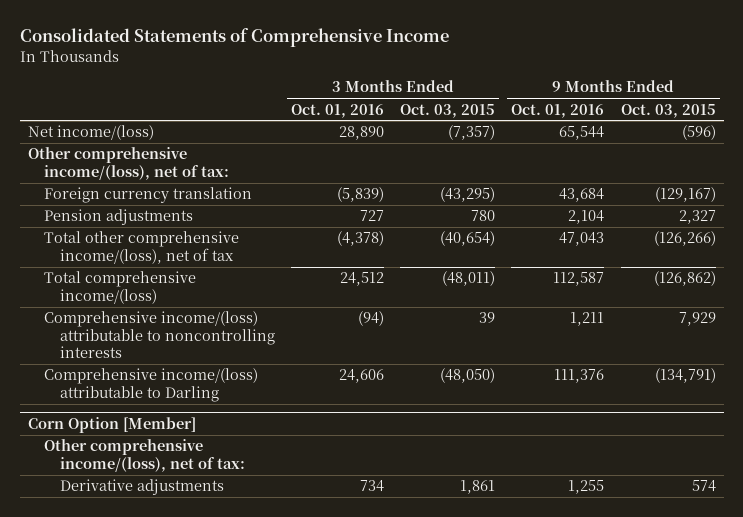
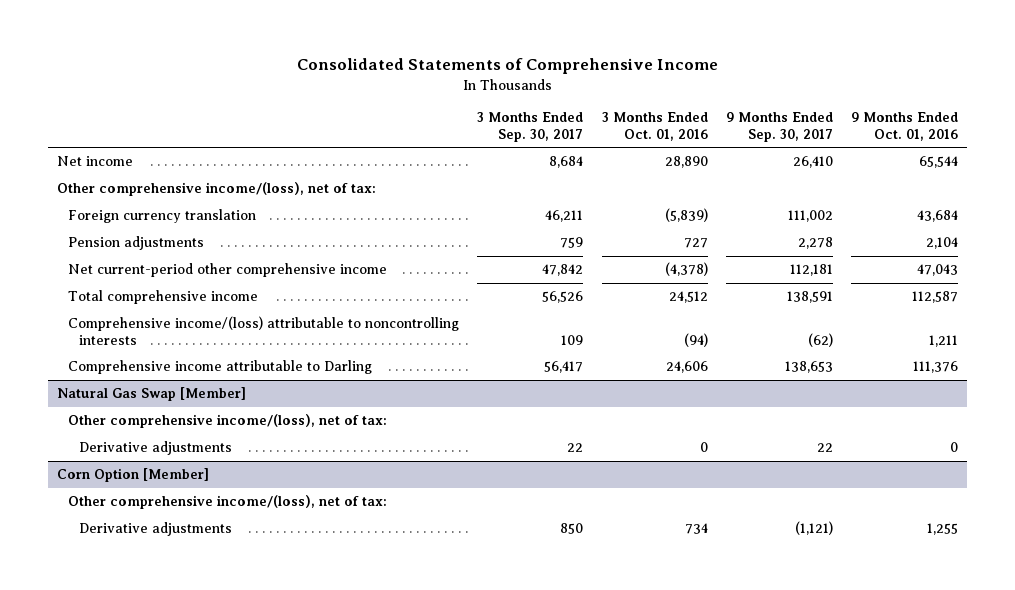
[400,103,496,118] Oct. 03, 2015 -> none
[620,103,716,118] Oct. 03, 2015 -> none
none -> [477,112,584,142] 3 Months Ended Sep. 30, 2017
none -> [725,112,833,142] 9 Months Ended Sep. 30, 2017
[27,125,154,141] Net income/(loss) -> [57,156,134,167] Net income
[44,231,240,264] Total other comprehensive income/(loss), net of tax -> [68,263,388,278] Net current-period other comprehensive income
[44,271,197,304] Total comprehensive income/(loss) -> [68,290,259,305] Total comprehensive income
[44,368,259,402] Comprehensive income/(loss) attributable to Darling -> [68,360,373,375] Comprehensive income attributable to Darling
none -> [57,387,247,402] Natural Gas Swap [Member]
none -> [68,414,388,429] Other comprehensive income/(loss), net of tax:
none -> [79,441,233,456] Derivative adjustments

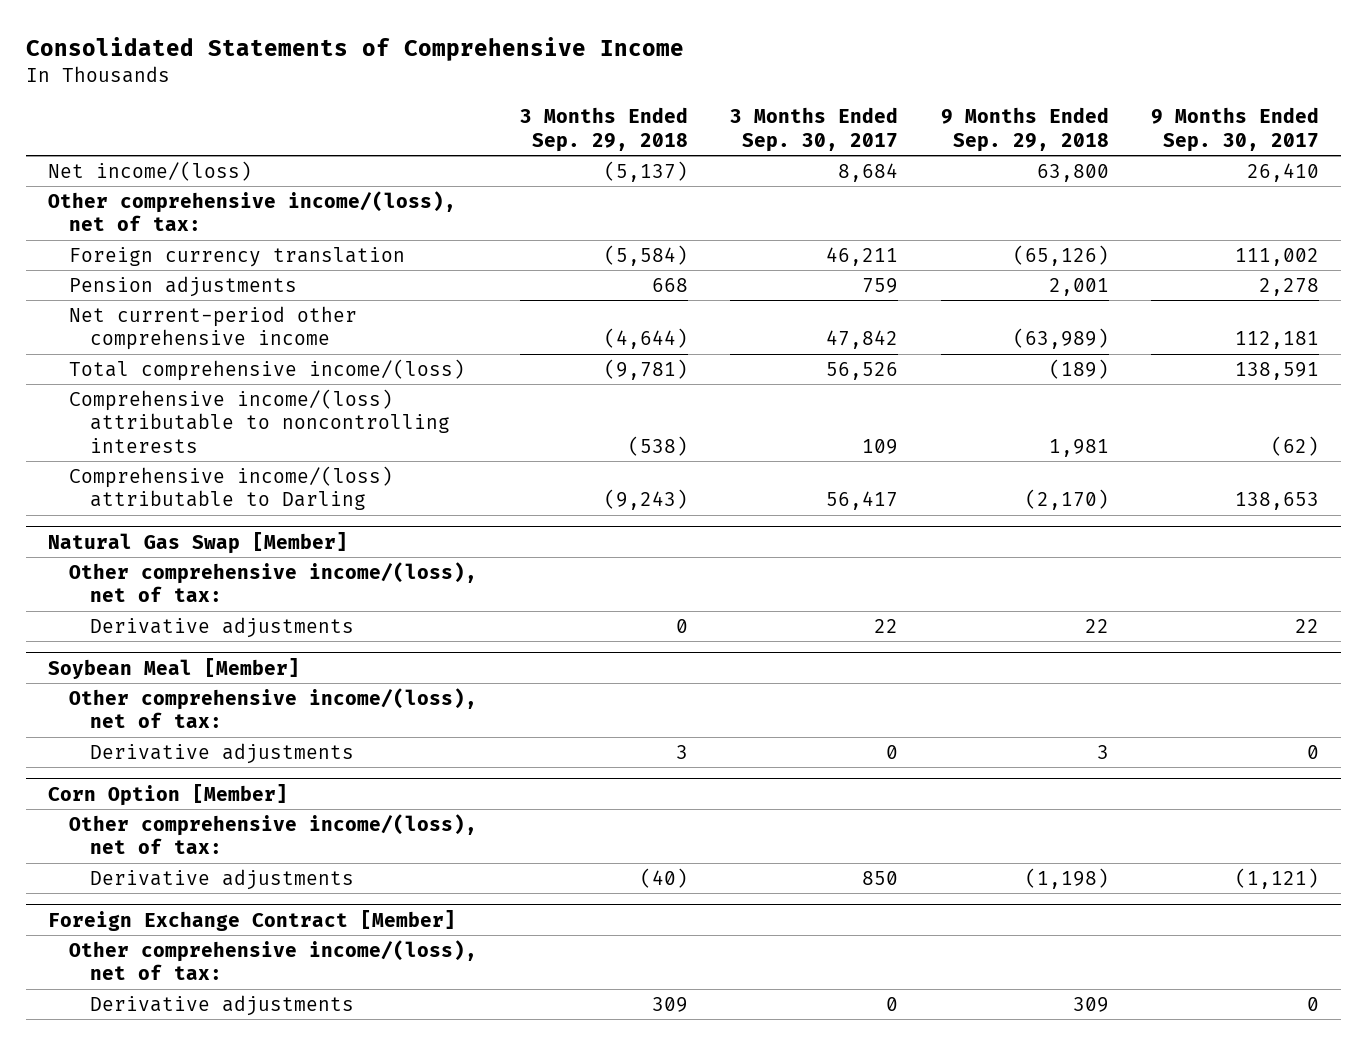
[601,112,708,141] 3 Months Ended Oct. 01, 2016 -> none
[850,112,958,141] 9 Months Ended Oct. 01, 2016 -> none
none -> [519,107,688,152] 3 Months Ended Sep. 29, 2018
none -> [940,107,1109,152] 9 Months Ended Sep. 29, 2018
[57,156,134,167] Net income -> [47,160,252,181] Net income/(loss)
[68,290,259,305] Total comprehensive income -> [68,358,465,381] Total comprehensive income/(loss)
[68,360,373,375] Comprehensive income attributable to Darling -> [68,465,393,511] Comprehensive income/(loss) attributable to Darling
none -> [47,657,300,679] Soybean Meal [Member]
none -> [68,687,477,729] Other comprehensive income/(loss), net of tax:
none -> [90,742,355,764] Derivative adjustments
none -> [47,909,456,931] Foreign Exchange Contract [Member]
none -> [68,939,477,981] Other comprehensive income/(loss), net of tax:
none -> [90,994,355,1016] Derivative adjustments

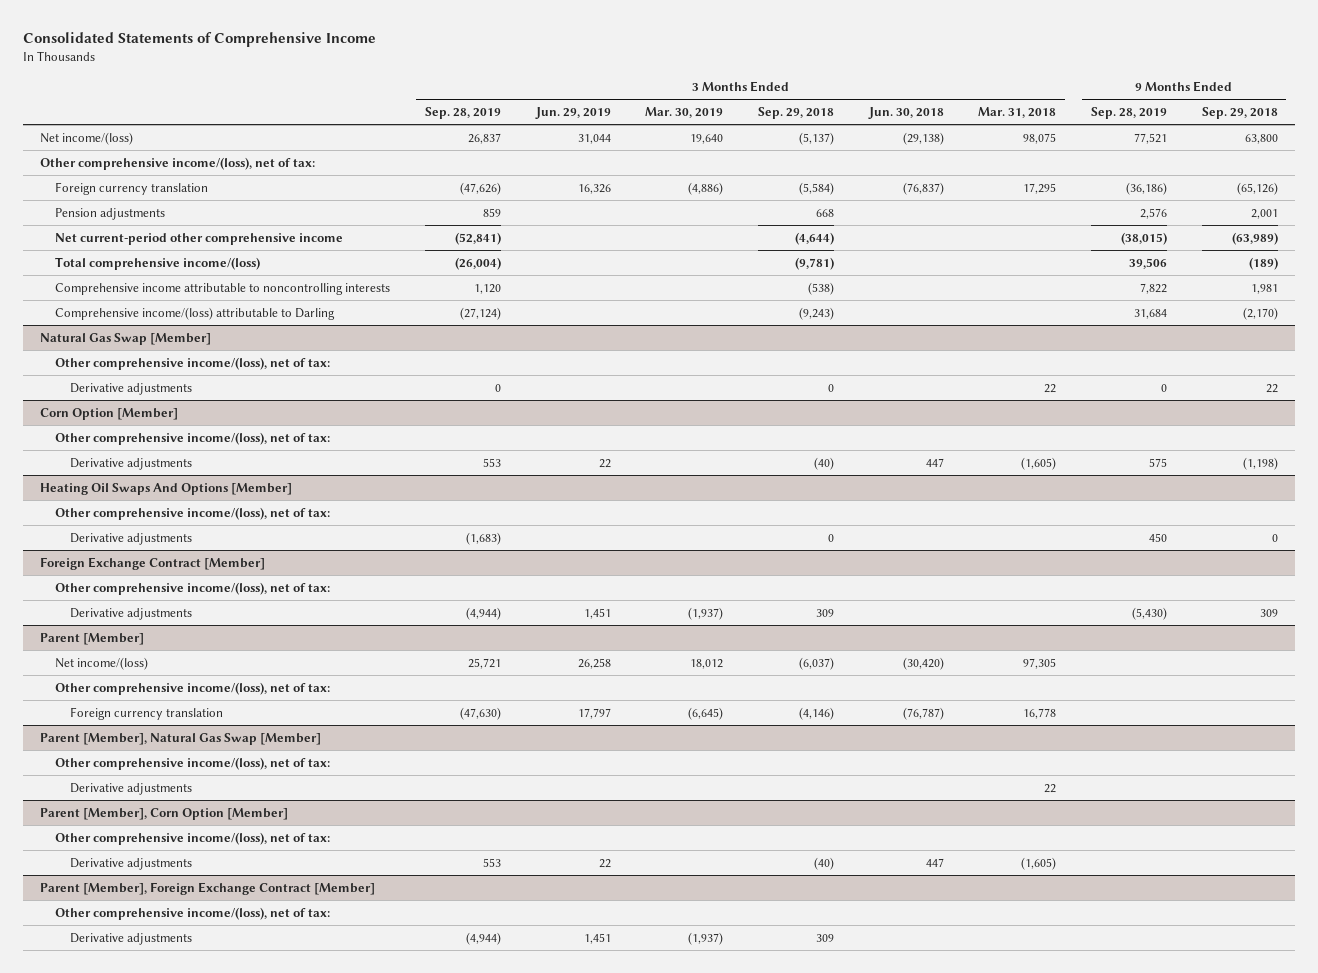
[730,107,899,152] 3 Months Ended Sep. 30, 2017 -> none
[1151,107,1320,152] 9 Months Ended Sep. 30, 2017 -> none
none -> [425,106,502,119] Sep. 28, 2019
none -> [534,106,611,119] Jun. 29, 2019
none -> [645,106,724,118] Mar. 30, 2019
none -> [867,106,944,119] Jun. 30, 2018
none -> [978,106,1057,118] Mar. 31, 2018
none -> [1091,106,1168,119] Sep. 28, 2019
[68,388,451,453] Comprehensive income/(loss) attributable to noncontrolling interests -> [55,282,391,295] Comprehensive income attributable to noncontrolling interests
[47,657,300,679] Soybean Meal [Member] -> none
[68,687,477,729] Other comprehensive income/(loss), net of tax: -> none
[90,742,355,764] Derivative adjustments -> none
none -> [40,482,293,495] Heating Oil Swaps And Options [Member]
none -> [55,506,331,520] Other comprehensive income/(loss), net of tax:
none -> [70,532,193,545] Derivative adjustments
none -> [40,632,145,645] Parent [Member]
none -> [55,656,149,670] Net income/(loss)
none -> [55,681,331,695] Other comprehensive income/(loss), net of tax:
none -> [70,706,224,720] Foreign currency translation
none -> [40,732,322,745] Parent [Member], Natural Gas Swap [Member]
none -> [55,756,331,770] Other comprehensive income/(loss), net of tax:
none -> [70,782,193,795] Derivative adjustments
none -> [40,807,289,820] Parent [Member], Corn Option [Member]
none -> [55,831,331,845] Other comprehensive income/(loss), net of tax:
none -> [70,857,193,870] Derivative adjustments
none -> [40,881,376,895] Parent [Member], Foreign Exchange Contract [Member]
none -> [55,906,331,920] Other comprehensive income/(loss), net of tax:
none -> [70,932,193,945] Derivative adjustments

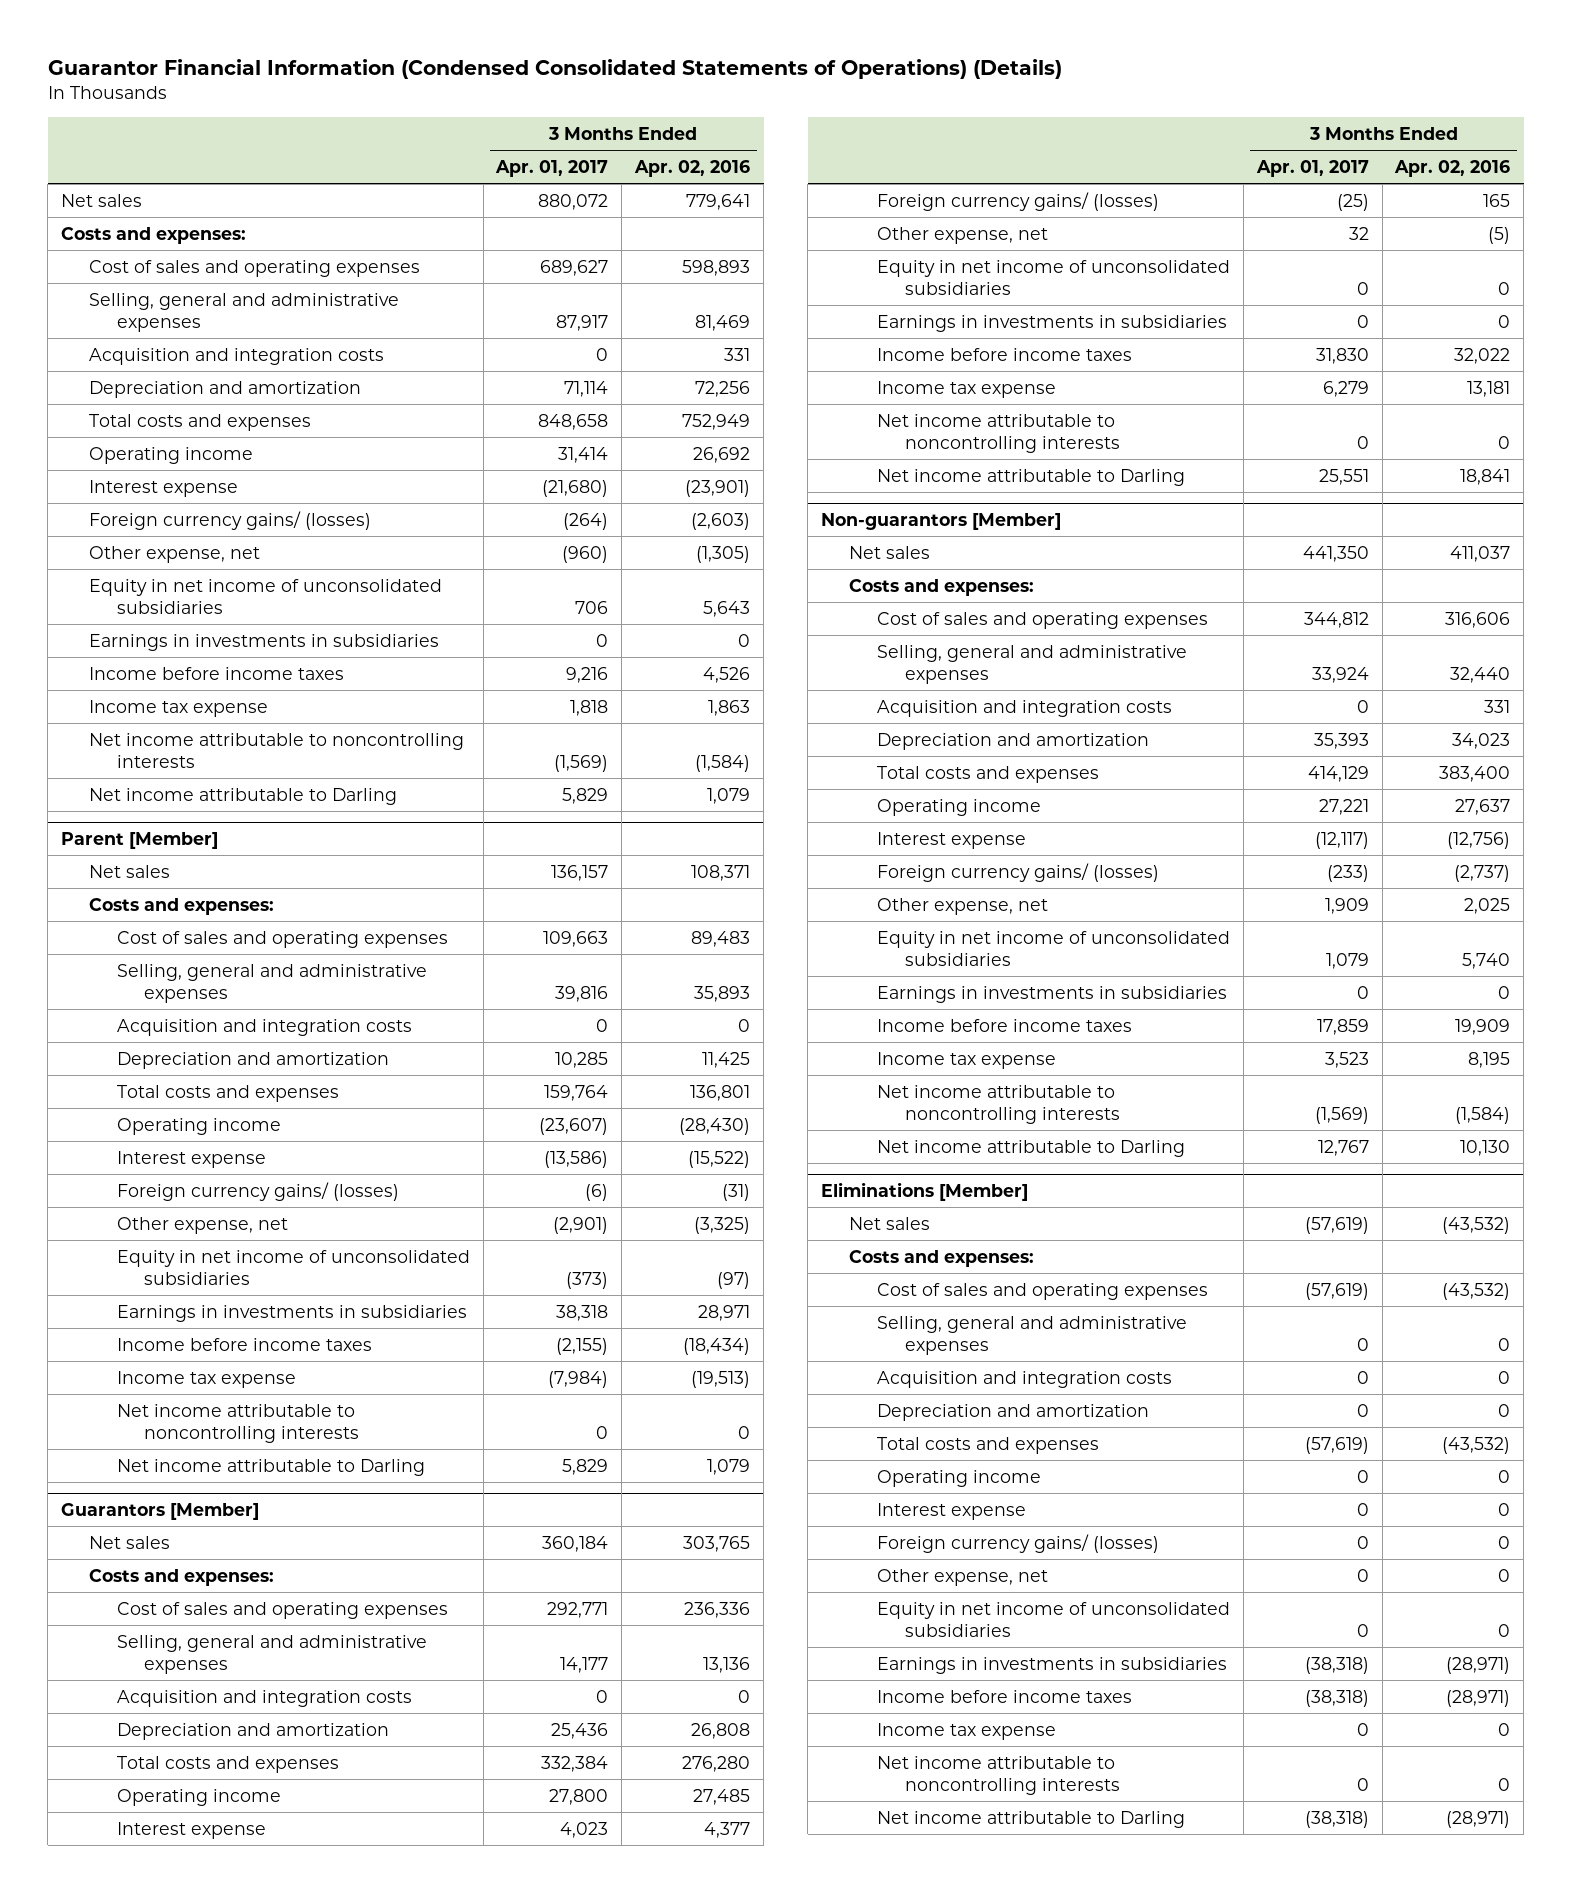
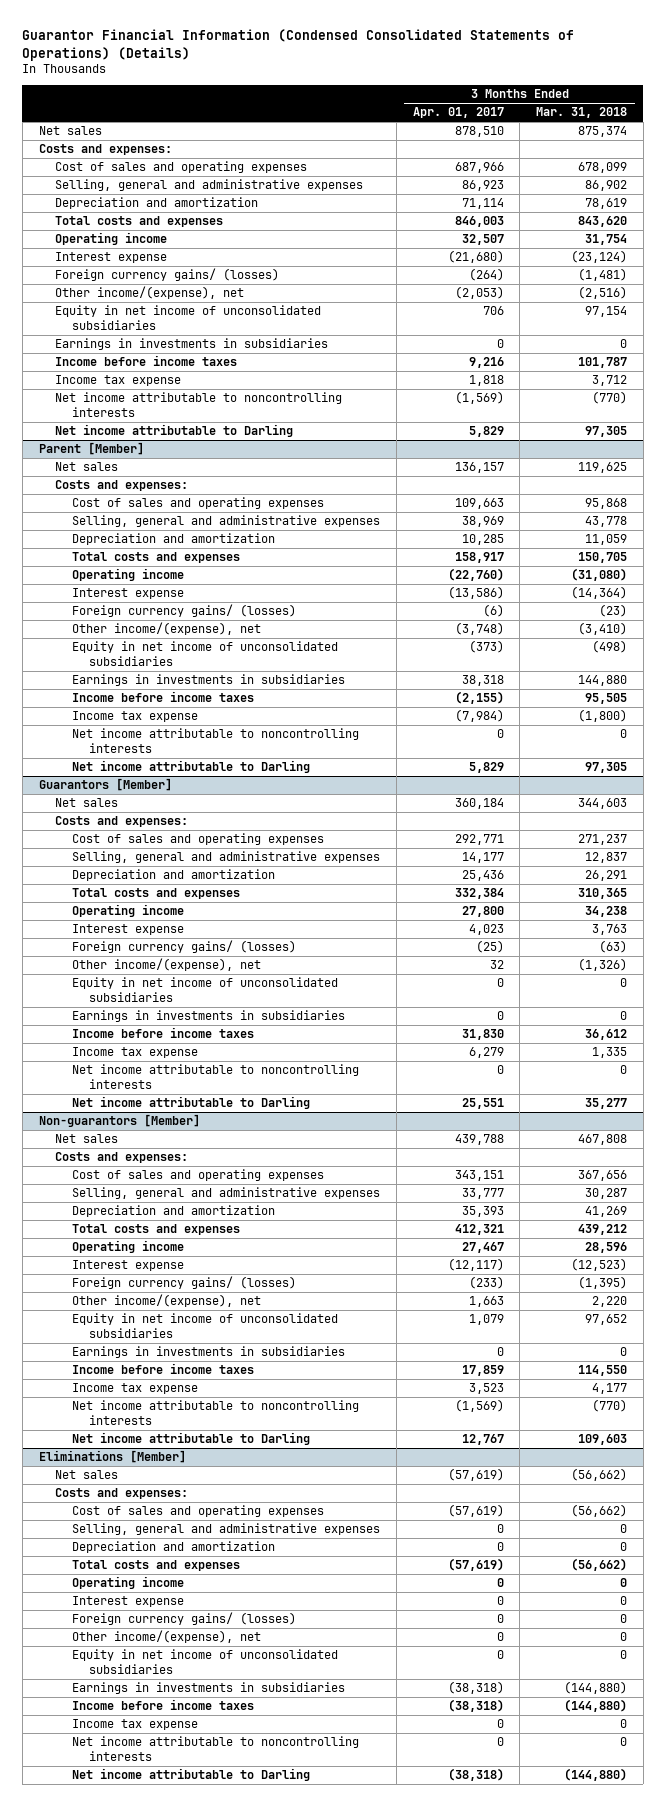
[634,159,751,177] Apr. 02, 2016 -> none
none -> [535,107,627,119] Mar. 31, 2018
[538,193,609,210] 880,072 -> [454,126,504,138] 878,510
[88,347,384,365] Acquisition and integration costs -> none
[540,259,609,276] 689,627 -> [454,162,504,174] 687,966
[556,314,609,331] 87,917 -> [461,180,504,192] 86,923
[538,413,609,430] 848,658 -> [454,216,504,228] 846,003
[558,446,609,463] 31,414 -> [461,234,504,246] 32,507
[88,545,260,563] Other expense, net -> [55,286,245,300] Other income/(expense), net
[562,545,609,563] (960) -> [454,286,504,300] (2,053)
[116,1018,412,1036] Acquisition and integration costs -> none
[555,985,609,1002] 39,816 -> [461,516,504,528] 38,969
[544,1084,609,1101] 159,764 -> [454,552,504,564] 158,917
[539,1117,609,1135] (23,607) -> [447,568,504,582] (22,760)
[116,1216,288,1234] Other expense, net -> [72,622,262,636] Other income/(expense), net
[553,1216,609,1234] (2,901) -> [454,622,504,636] (3,748)
[116,1689,412,1707] Acquisition and integration costs -> none
[876,226,1048,244] Other expense, net -> [72,958,262,972] Other income/(expense), net
[1302,545,1369,562] 441,350 -> [454,1134,504,1146] 439,788
[876,699,1172,717] Acquisition and integration costs -> none
[1303,611,1369,628] 344,812 -> [454,1170,504,1182] 343,151
[1311,666,1369,683] 33,924 -> [461,1188,504,1200] 33,777
[1307,765,1369,782] 414,129 -> [454,1224,504,1236] 412,321
[1318,798,1369,815] 27,221 -> [461,1242,504,1254] 27,467
[876,897,1048,915] Other expense, net -> [72,1294,262,1308] Other income/(expense), net
[1324,897,1369,914] 1,909 -> [468,1296,504,1308] 1,663
[876,1370,1172,1388] Acquisition and integration costs -> none
[876,1568,1048,1586] Other expense, net -> [72,1630,262,1644] Other income/(expense), net

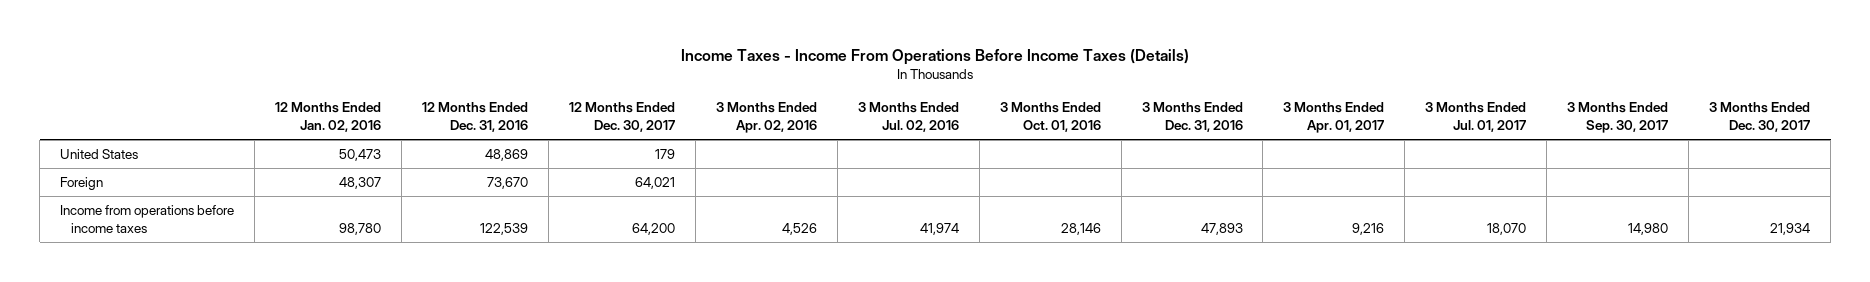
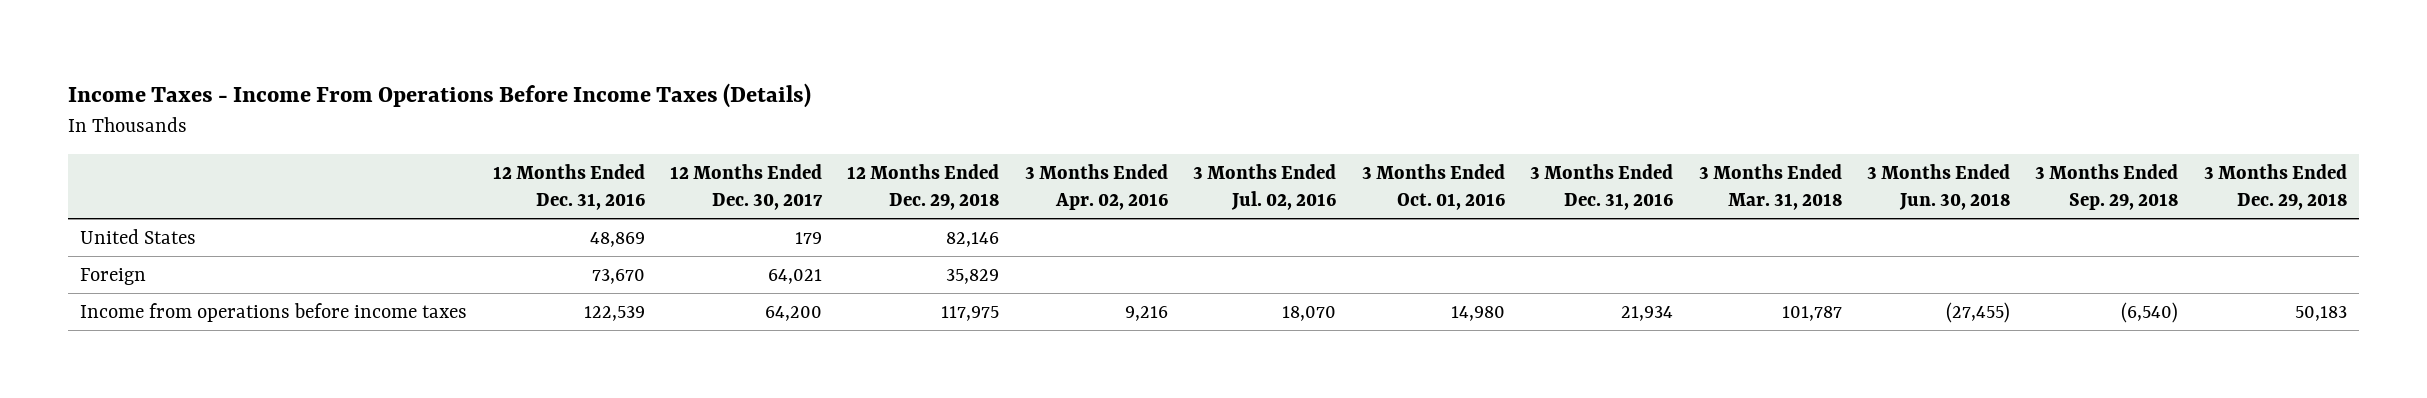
[275,102,382,132] 12 Months Ended Jan. 02, 2016 -> none
[1283,102,1385,133] 3 Months Ended Apr. 01, 2017 -> none
[1425,102,1527,132] 3 Months Ended Jul. 01, 2017 -> none
[1567,102,1669,133] 3 Months Ended Sep. 30, 2017 -> none
[1709,102,1811,132] 3 Months Ended Dec. 30, 2017 -> none
none -> [847,163,1000,210] 12 Months Ended Dec. 29, 2018
none -> [1698,163,1842,210] 3 Months Ended Mar. 31, 2018
none -> [1866,163,2010,210] 3 Months Ended Jun. 30, 2018
none -> [2035,163,2179,210] 3 Months Ended Sep. 29, 2018
none -> [2203,163,2347,210] 3 Months Ended Dec. 29, 2018
[781,222,817,235] 4,526 -> [1124,305,1168,321] 9,216
[919,222,959,235] 41,974 -> [1282,305,1337,321] 18,070
[1060,222,1101,235] 28,146 -> [1450,305,1505,321] 14,980
[1200,222,1243,235] 47,893 -> [1621,305,1674,321] 21,934

